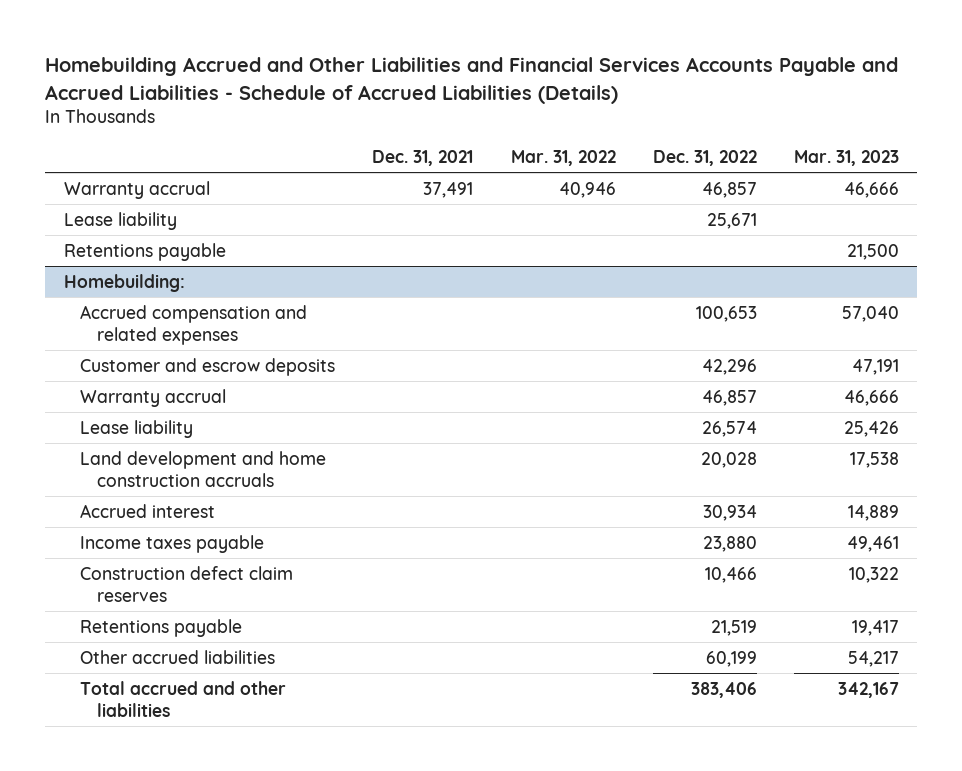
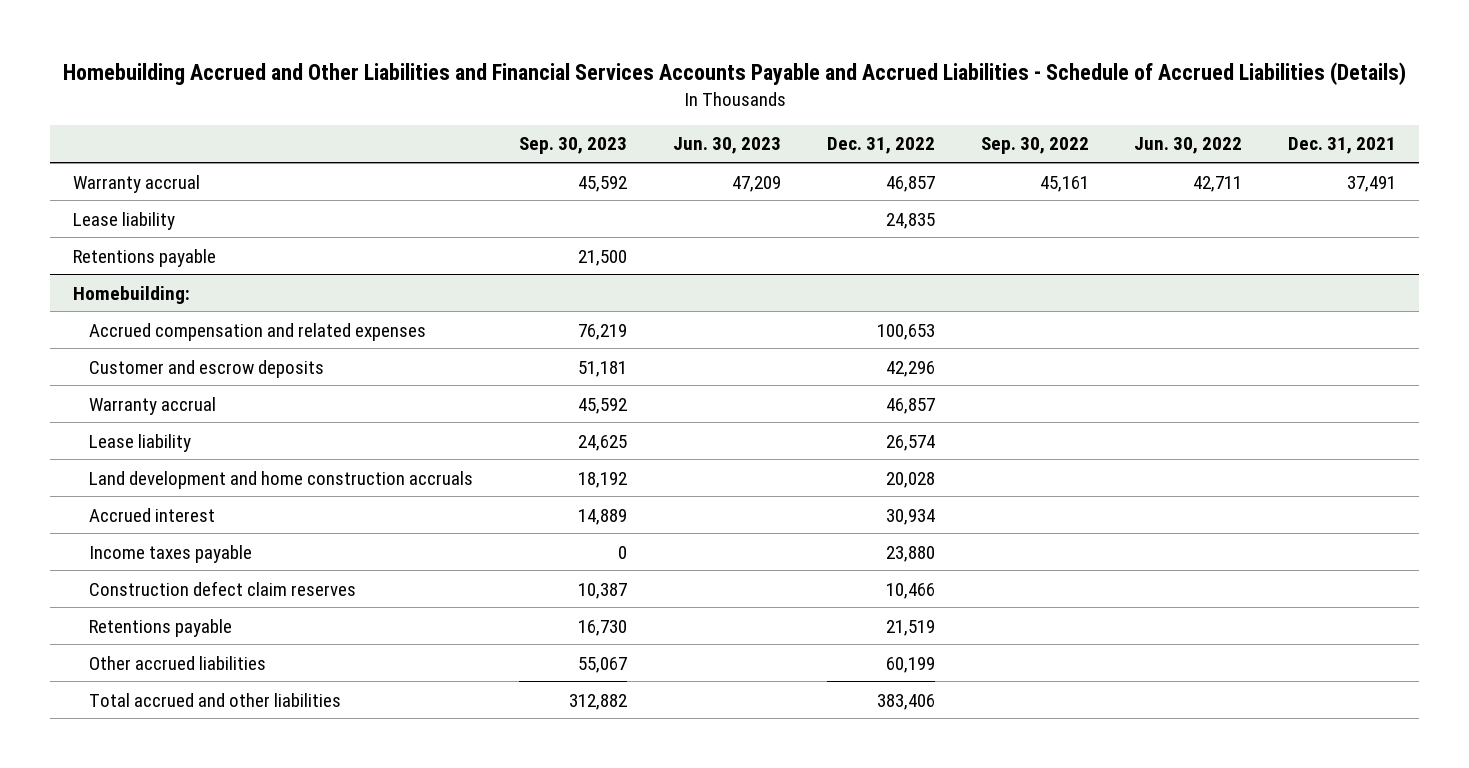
[510,149,616,166] Mar. 31, 2022 -> none
[793,149,899,166] Mar. 31, 2023 -> none
none -> [518,137,627,155] Sep. 30, 2023
none -> [672,137,781,155] Jun. 30, 2023
none -> [980,137,1089,155] Sep. 30, 2022
none -> [1134,137,1243,155] Jun. 30, 2022
[706,212,757,229] 25,671 -> [885,212,935,229] 24,835

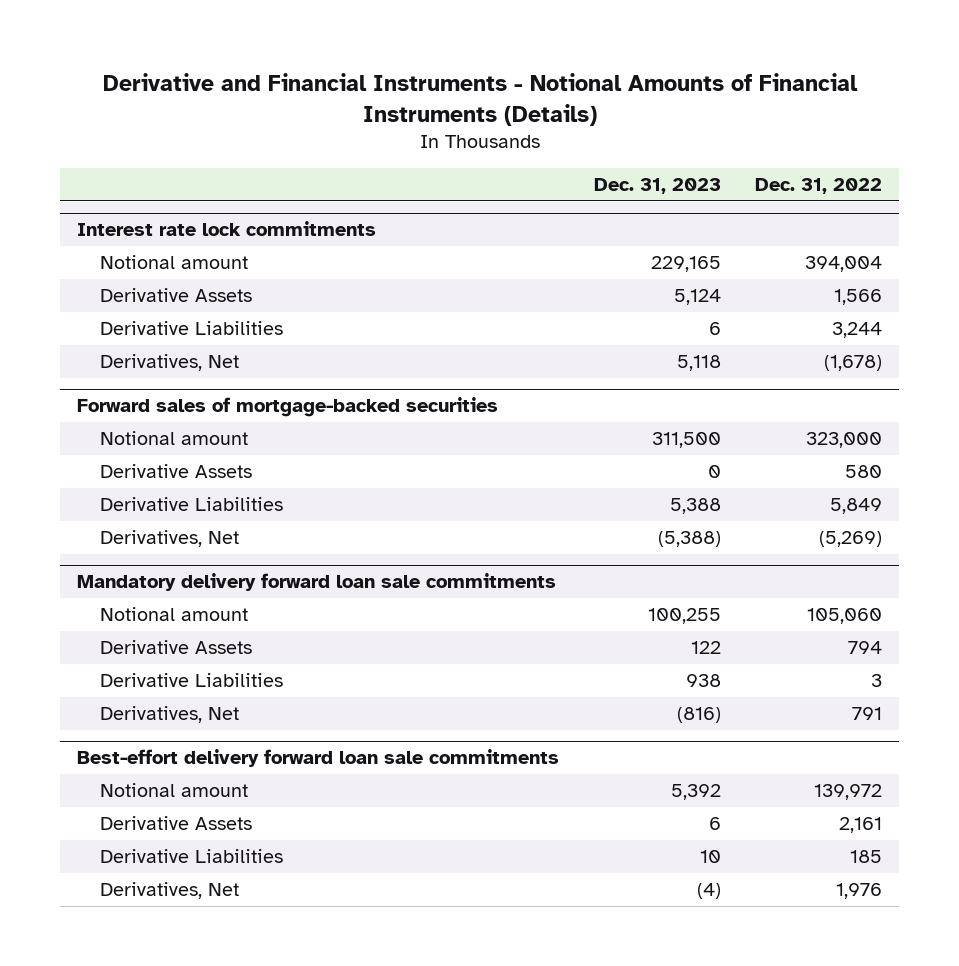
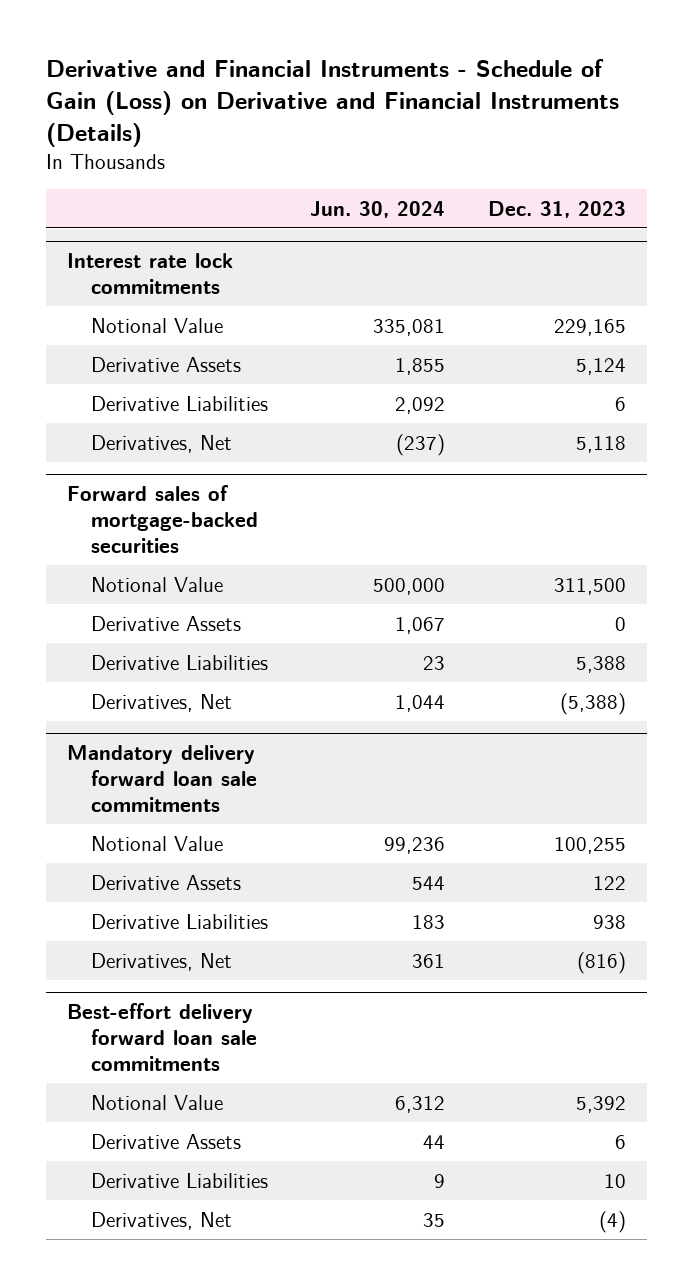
[102,72,858,126] Derivative and Financial Instruments - Notional Amounts of Financial Instruments (Details) -> [45,59,619,147] Derivative and Financial Instruments - Schedule of Gain (Loss) on Derivative and Financial Instruments (Details)
[754,177,882,194] Dec. 31, 2022 -> none
none -> [310,200,446,218] Jun. 30, 2024
[100,254,249,269] Notional amount -> [91,317,224,333] Notional Value
[100,430,249,445] Notional amount -> [91,576,224,592] Notional Value
[100,606,249,621] Notional amount -> [91,835,224,851] Notional Value
[100,782,249,797] Notional amount -> [91,1094,224,1110] Notional Value

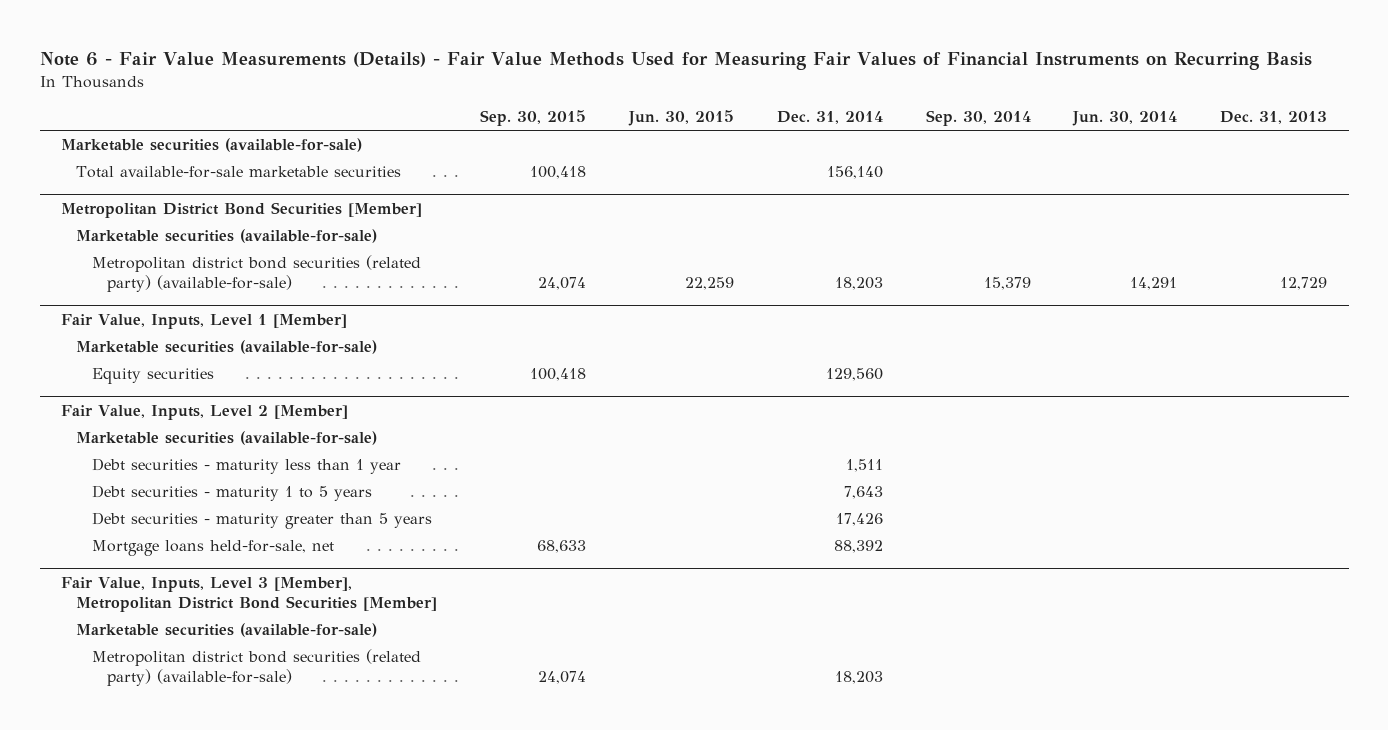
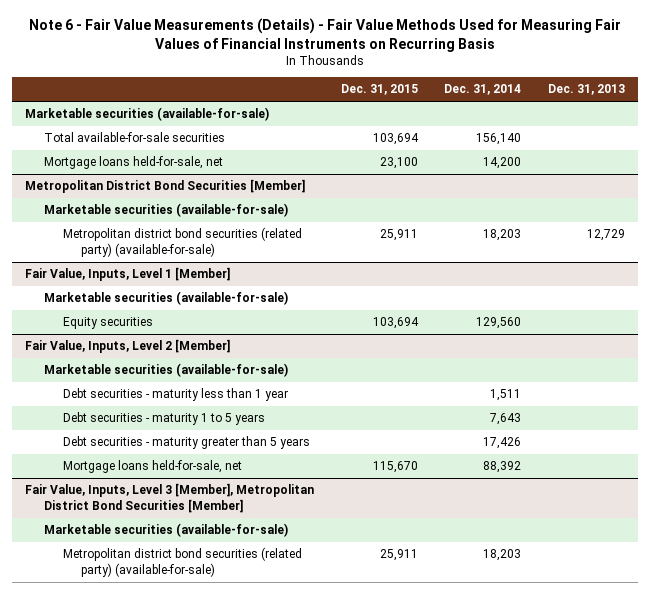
[480,110,587,127] Sep. 30, 2015 -> none
[628,110,735,127] Jun. 30, 2015 -> none
[925,110,1031,127] Sep. 30, 2014 -> none
[1072,111,1178,127] Jun. 30, 2014 -> none
none -> [340,84,418,96] Dec. 31, 2015
[76,166,402,179] Total available-for-sale marketable securities -> [43,132,225,143] Total available-for-sale securities
none -> [43,156,223,170] Mortgage loans held-for-sale, net

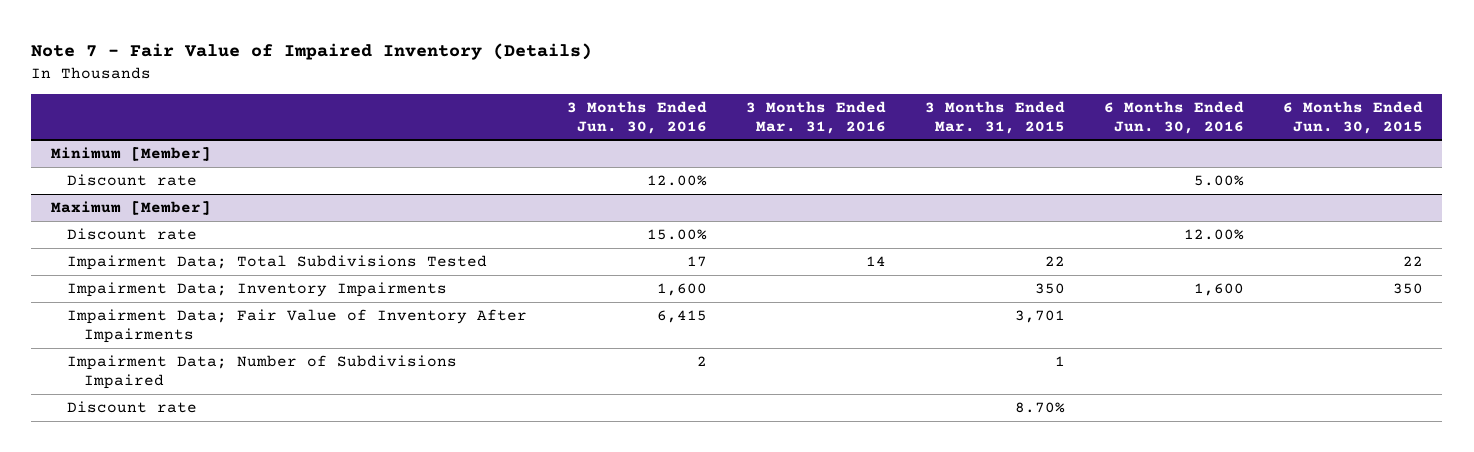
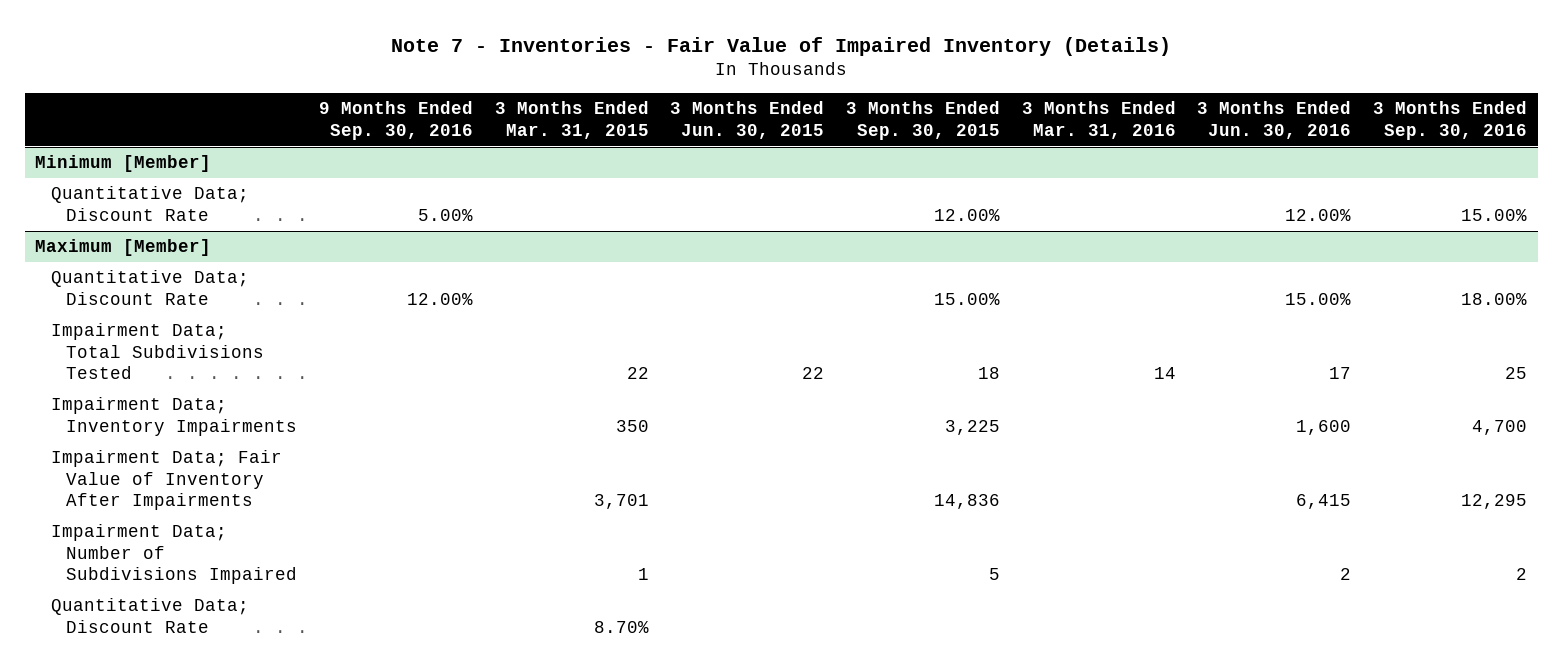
[31,43,593,61] Note 7 - Fair Value of Impaired Inventory (Details) -> [391,36,1172,56] Note 7 - Inventories - Fair Value of Impaired Inventory (Details)
[1103,100,1244,134] 6 Months Ended Jun. 30, 2016 -> none
[1282,100,1423,134] 6 Months Ended Jun. 30, 2015 -> none
none -> [318,101,473,140] 9 Months Ended Sep. 30, 2016
none -> [670,101,825,139] 3 Months Ended Jun. 30, 2015
none -> [845,101,1000,140] 3 Months Ended Sep. 30, 2015
none -> [1372,101,1527,140] 3 Months Ended Sep. 30, 2016
[67,173,198,186] Discount rate -> [50,186,249,221] Quantitative Data; Discount Rate
[67,227,198,240] Discount rate -> [50,270,249,305] Quantitative Data; Discount Rate
[67,400,198,413] Discount rate -> [50,598,249,633] Quantitative Data; Discount Rate

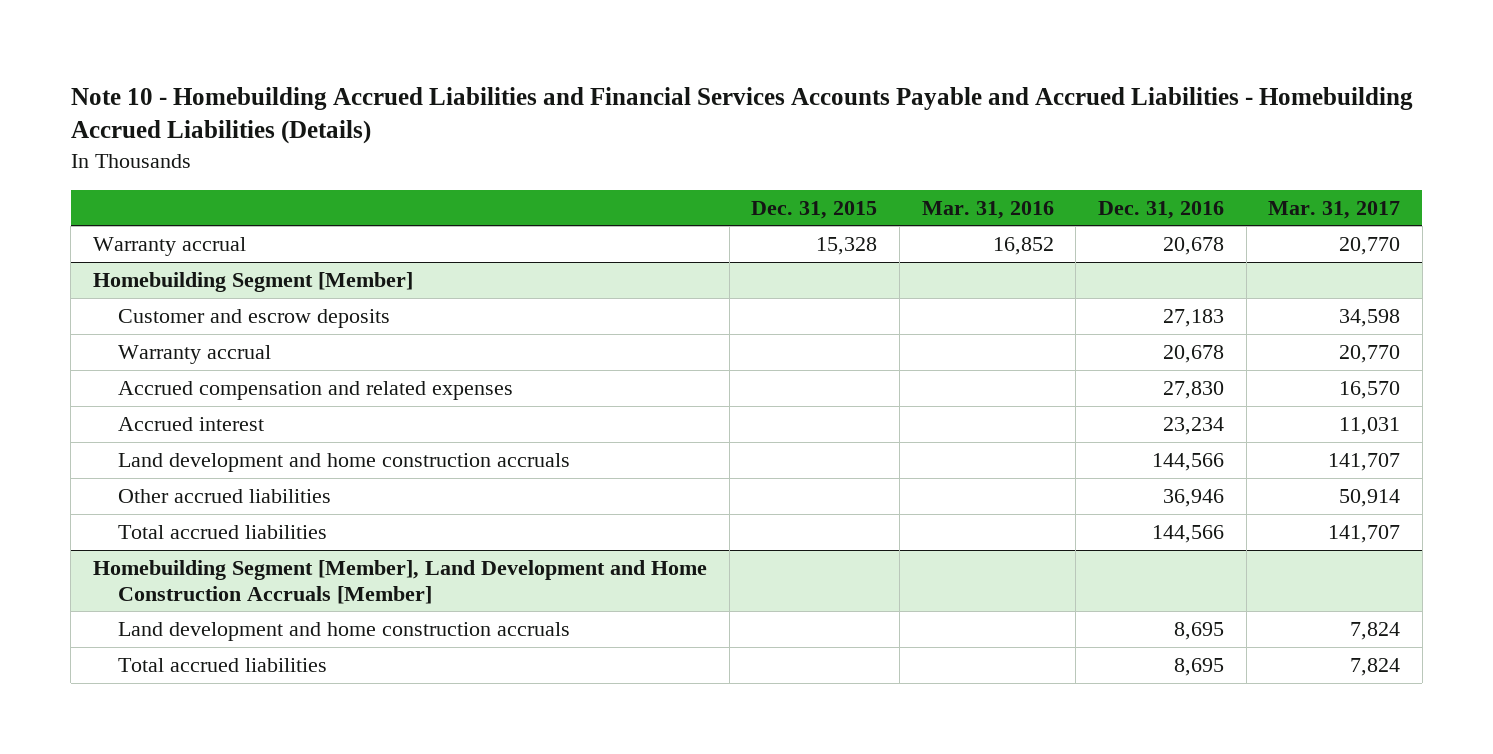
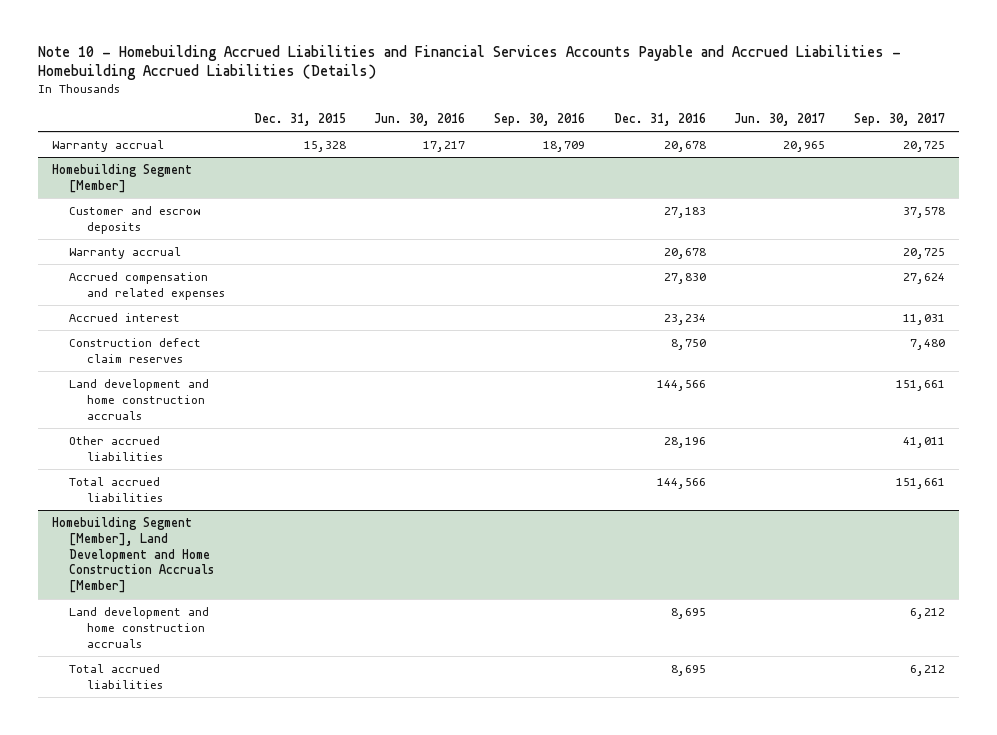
[921,200,1054,219] Mar. 31, 2016 -> none
[1268,200,1401,219] Mar. 31, 2017 -> none
none -> [374,112,466,126] Jun. 30, 2016
none -> [493,112,585,126] Sep. 30, 2016
none -> [734,112,826,126] Jun. 30, 2017
none -> [853,112,945,126] Sep. 30, 2017
none -> [69,337,202,363] Construction defect claim reserves
[1162,489,1224,508] 36,946 -> [663,436,706,448] 28,196

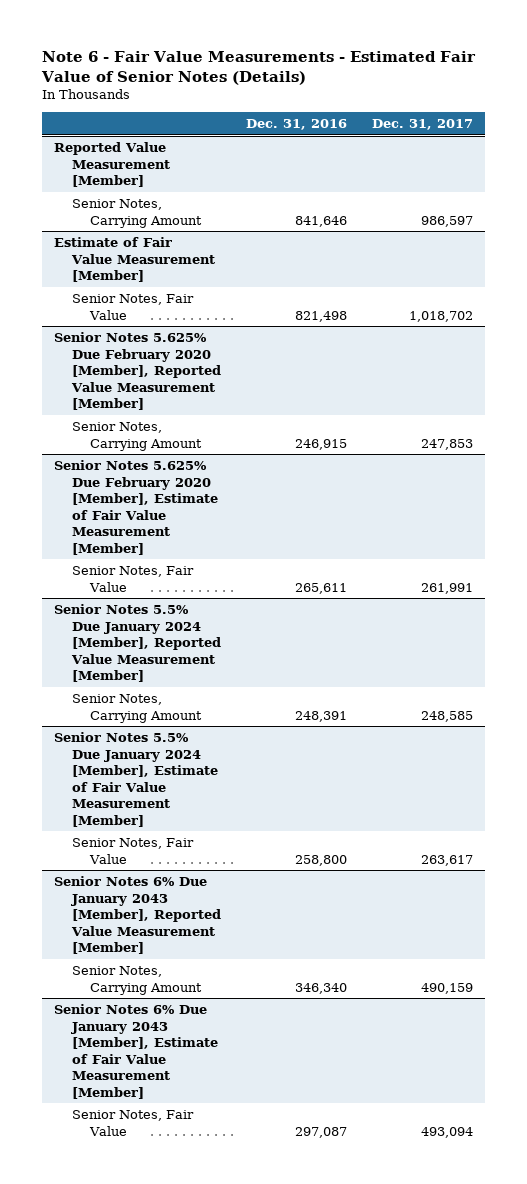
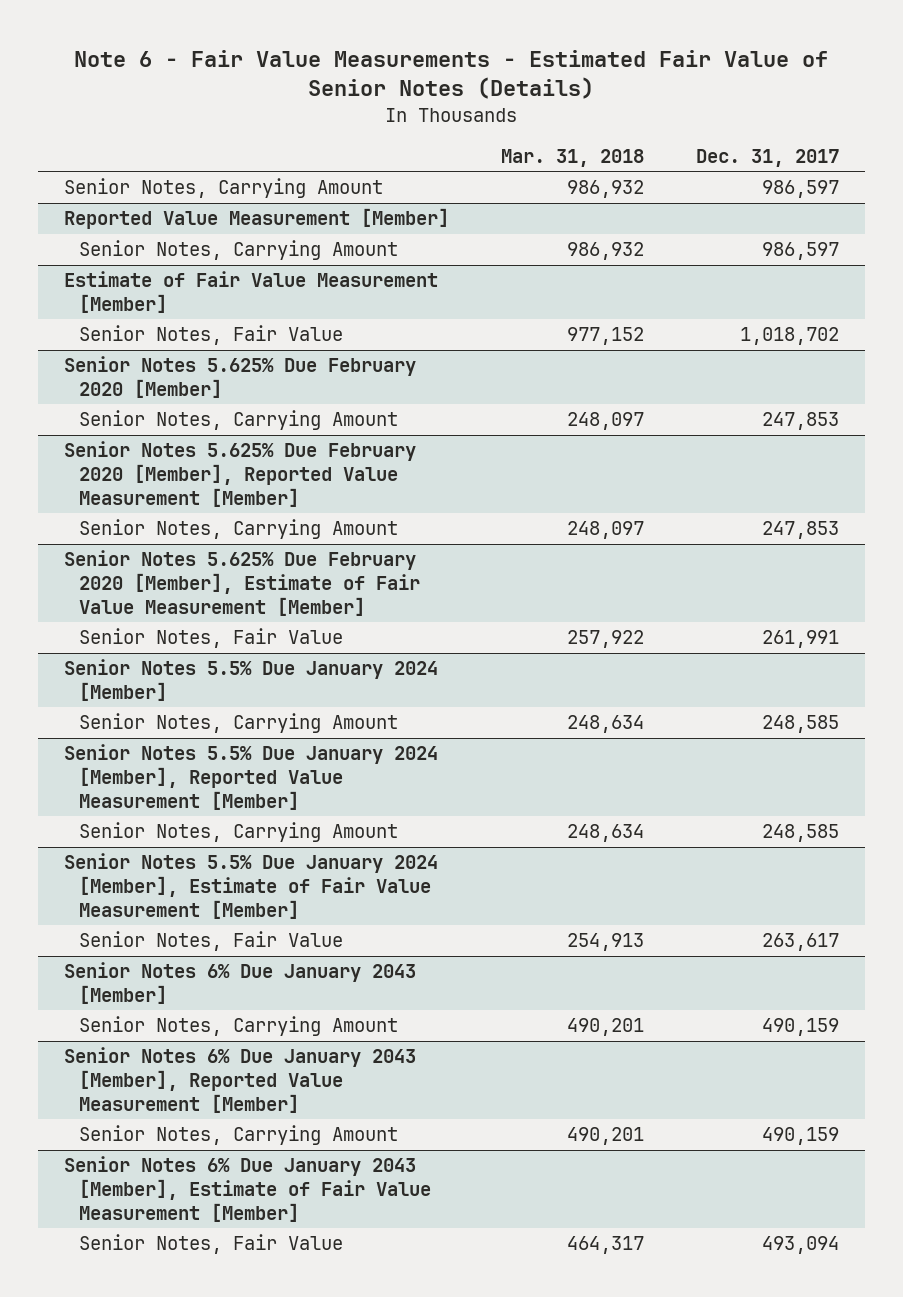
[245,119,347,131] Dec. 31, 2016 -> none
none -> [500,148,644,167] Mar. 31, 2018
none -> [63,178,383,199] Senior Notes, Carrying Amount
none -> [63,356,416,398] Senior Notes 5.625% Due February 2020 [Member]
none -> [78,410,398,431] Senior Notes, Carrying Amount
none -> [63,659,438,701] Senior Notes 5.5% Due January 2024 [Member]
none -> [78,713,398,734] Senior Notes, Carrying Amount
none -> [63,962,416,1004] Senior Notes 6% Due January 2043 [Member]
none -> [78,1016,398,1037] Senior Notes, Carrying Amount

